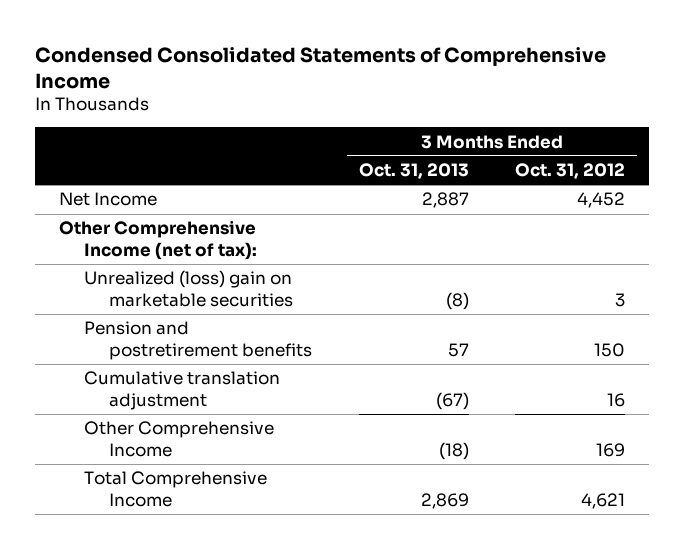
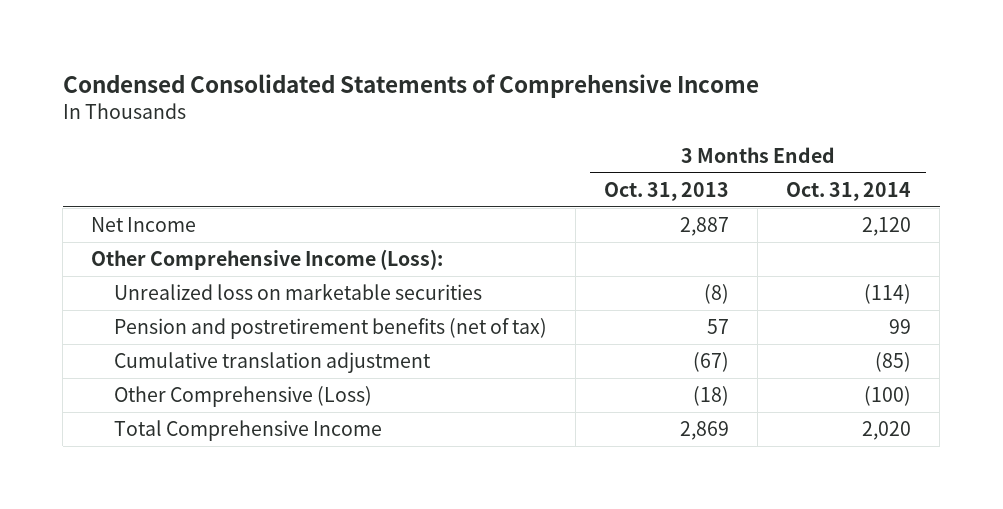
[515,163,626,180] Oct. 31, 2012 -> none
none -> [786,182,912,202] Oct. 31, 2014
[58,220,258,260] Other Comprehensive Income (net of tax): -> [91,249,444,271] Other Comprehensive Income (Loss):
[84,270,294,307] Unrealized (loss) gain on marketable securities -> [114,284,483,301] Unrealized loss on marketable securities
[84,321,313,360] Pension and postretirement benefits -> [114,318,548,340] Pension and postretirement benefits (net of tax)
[84,421,275,457] Other Comprehensive Income -> [114,386,373,408] Other Comprehensive (Loss)

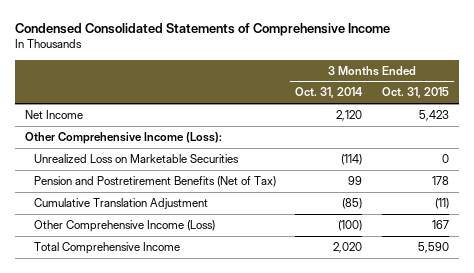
[604,182,730,202] Oct. 31, 2013 -> none
none -> [381,87,449,99] Oct. 31, 2015
[114,284,483,301] Unrealized loss on marketable securities -> [33,153,239,163] Unrealized Loss on Marketable Securities
[114,318,548,340] Pension and postretirement benefits (net of tax) -> [33,175,276,187] Pension and Postretirement Benefits (Net of Tax)
[114,352,432,374] Cumulative translation adjustment -> [33,197,208,209] Cumulative Translation Adjustment
[114,386,373,408] Other Comprehensive (Loss) -> [33,219,215,232] Other Comprehensive Income (Loss)

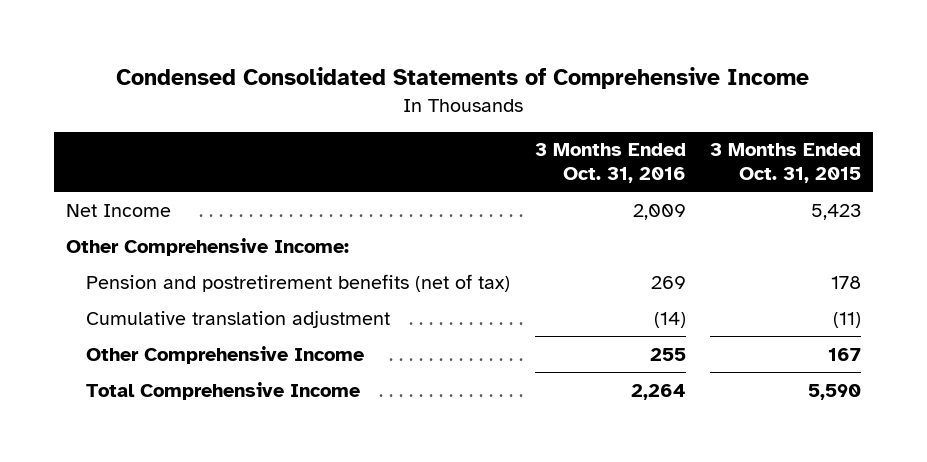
[295,87,364,99] Oct. 31, 2014 -> none
none -> [534,143,686,184] 3 Months Ended Oct. 31, 2016
[33,153,239,163] Unrealized Loss on Marketable Securities -> none
[24,131,222,144] Other Comprehensive Income (Loss): -> [65,237,349,256] Other Comprehensive Income:
[33,175,276,187] Pension and Postretirement Benefits (Net of Tax) -> [86,273,511,292] Pension and postretirement benefits (net of tax)
[33,197,208,209] Cumulative Translation Adjustment -> [86,309,391,328] Cumulative translation adjustment
[33,219,215,232] Other Comprehensive Income (Loss) -> [86,345,365,364] Other Comprehensive Income

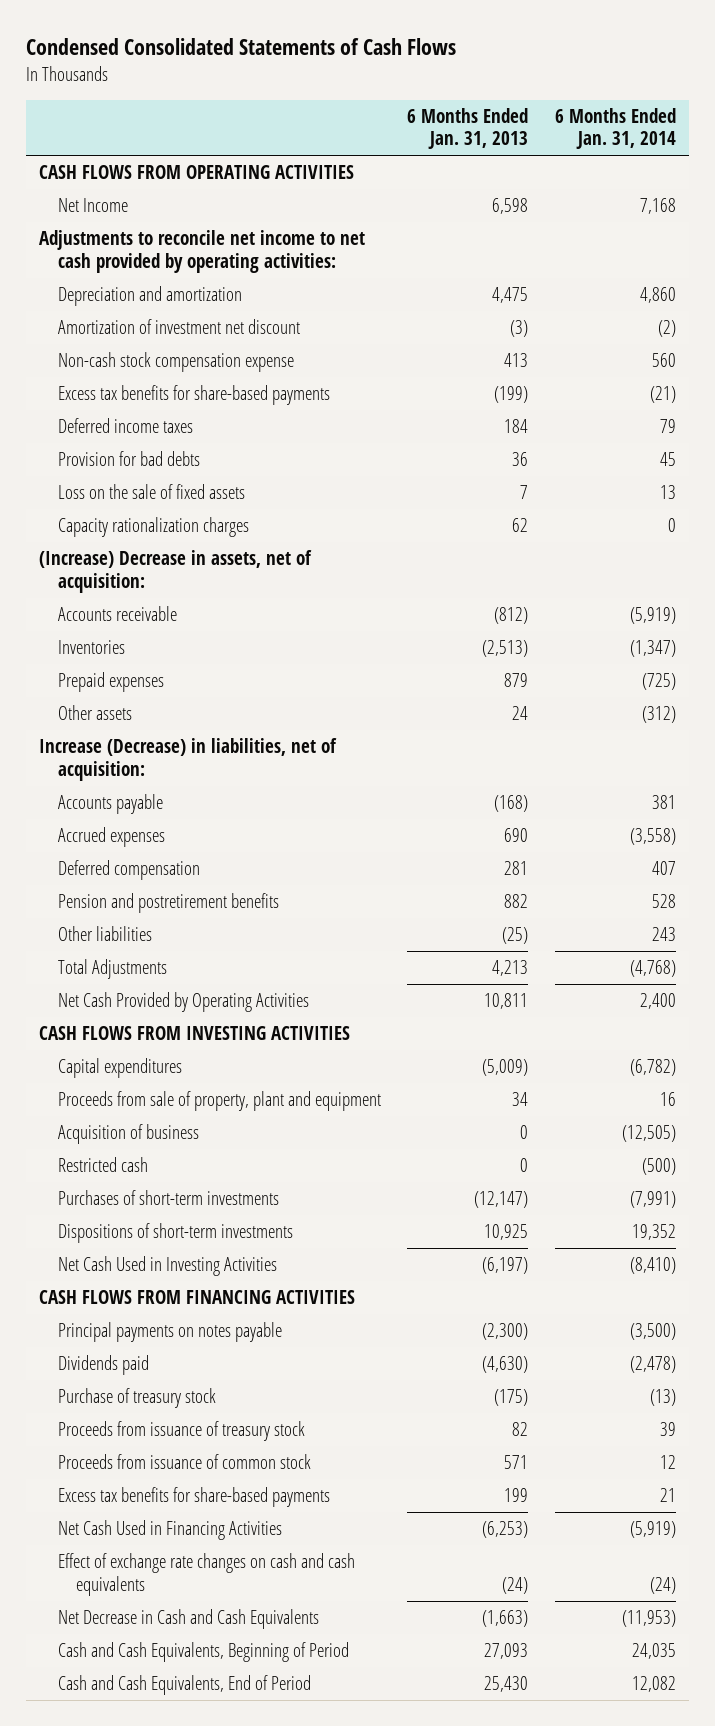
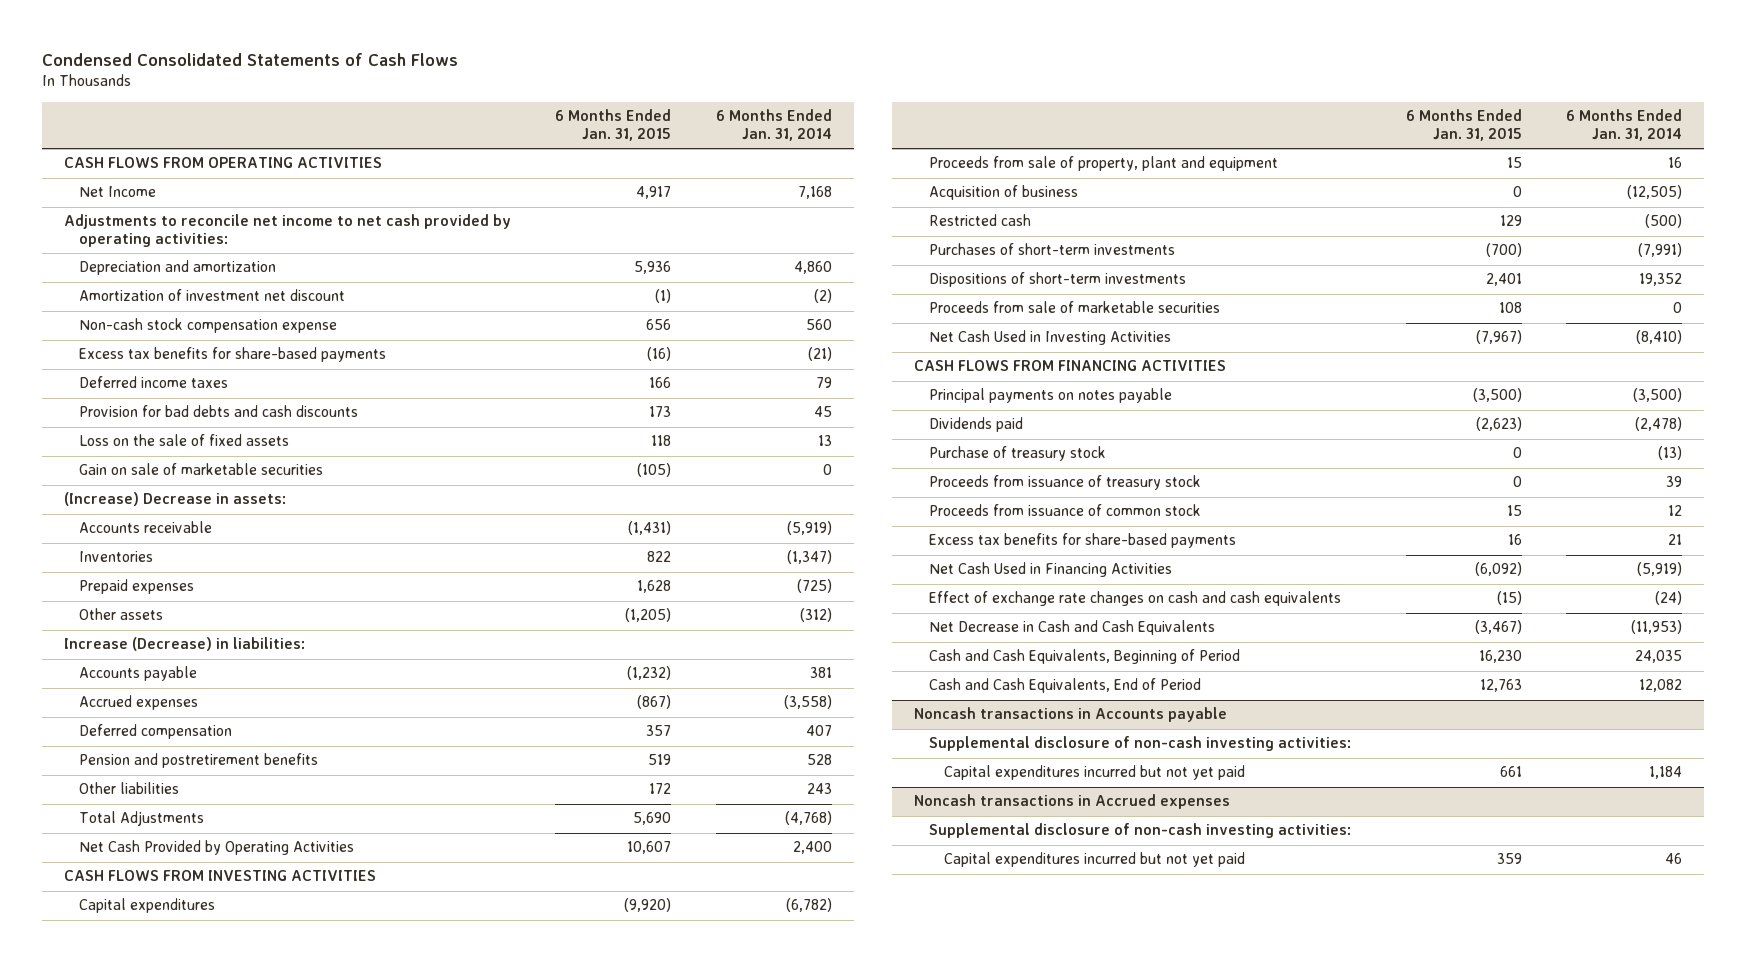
[407,107,529,150] 6 Months Ended Jan. 31, 2013 -> none
none -> [555,108,672,141] 6 Months Ended Jan. 31, 2015
[57,451,200,467] Provision for bad debts -> [78,405,358,418] Provision for bad debts and cash discounts
[57,517,249,538] Capacity rationalization charges -> none
none -> [78,463,323,476] Gain on sale of marketable securities
[39,550,313,593] (Increase) Decrease in assets, net of acquisition: -> [64,492,287,507] (Increase) Decrease in assets:
[39,738,338,781] Increase (Decrease) in liabilities, net of acquisition: -> [64,637,306,652] Increase (Decrease) in liabilities:
none -> [929,301,1221,314] Proceeds from sale of marketable securities
none -> [914,707,1228,723] Noncash transactions in Accounts payable
none -> [929,736,1352,752] Supplemental disclosure of non-cash investing activities:
none -> [943,765,1245,781] Capital expenditures incurred but not yet paid
none -> [914,794,1231,810] Noncash transactions in Accrued expenses
none -> [929,823,1352,839] Supplemental disclosure of non-cash investing activities:
none -> [943,852,1245,868] Capital expenditures incurred but not yet paid

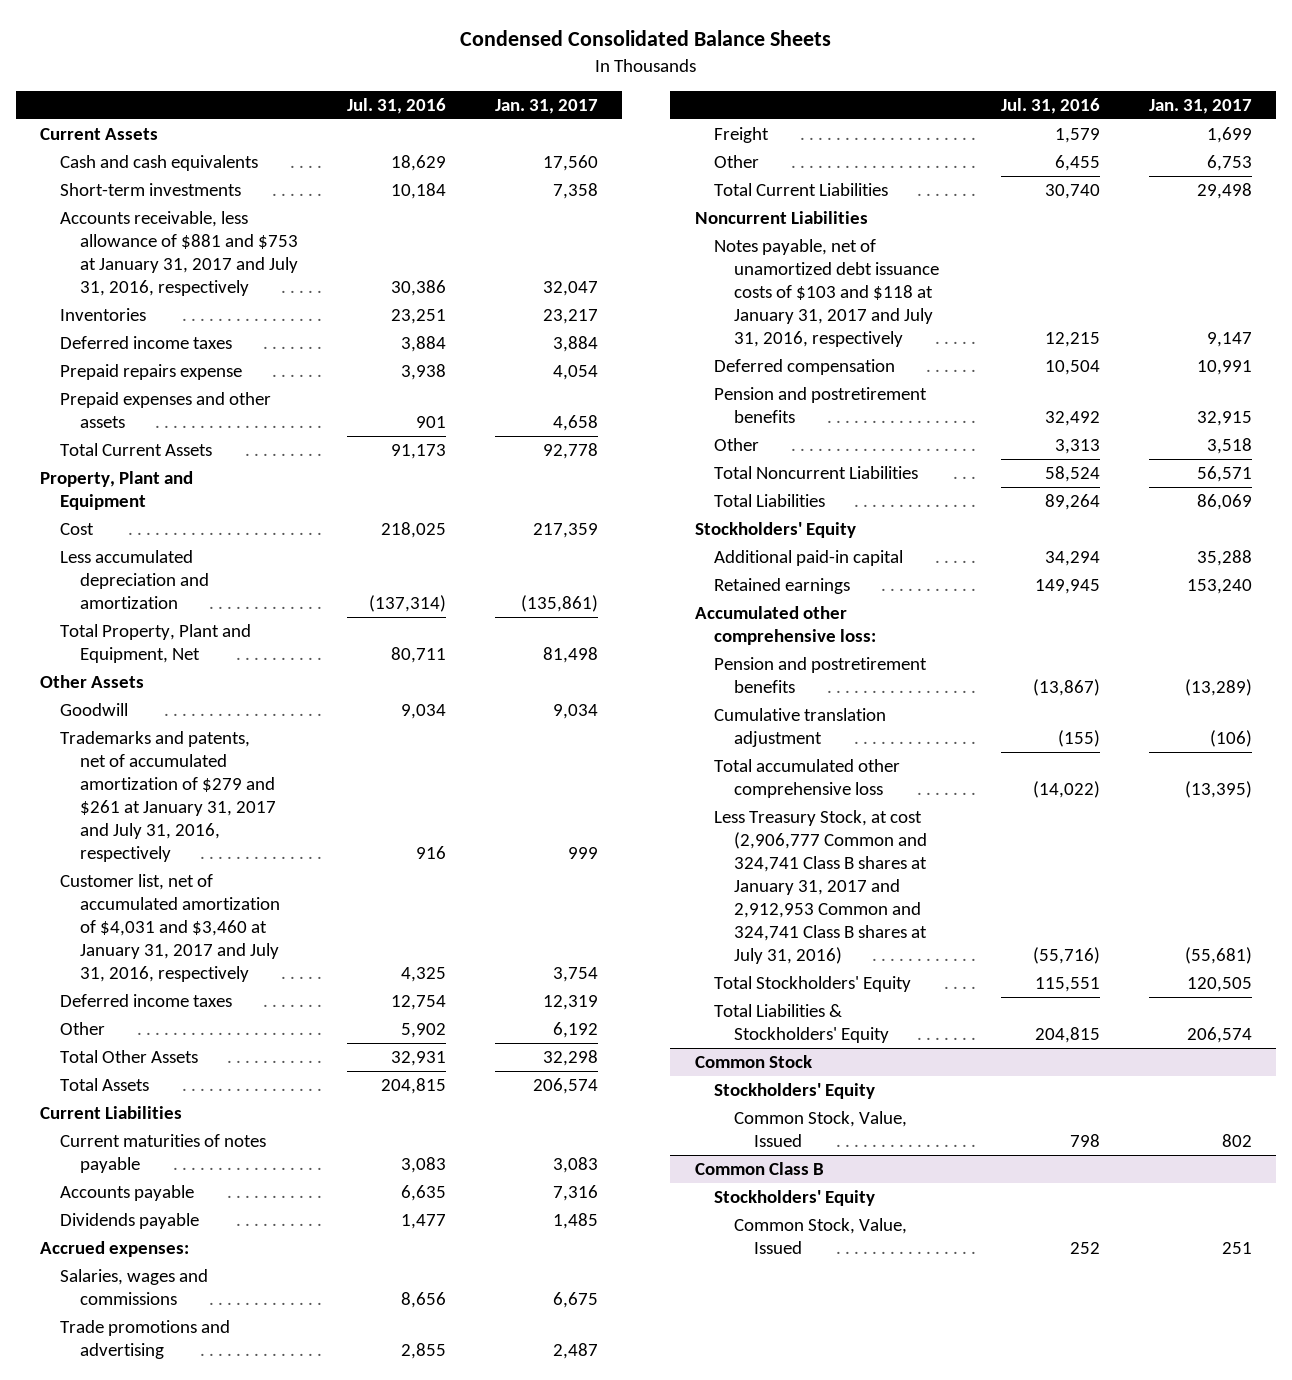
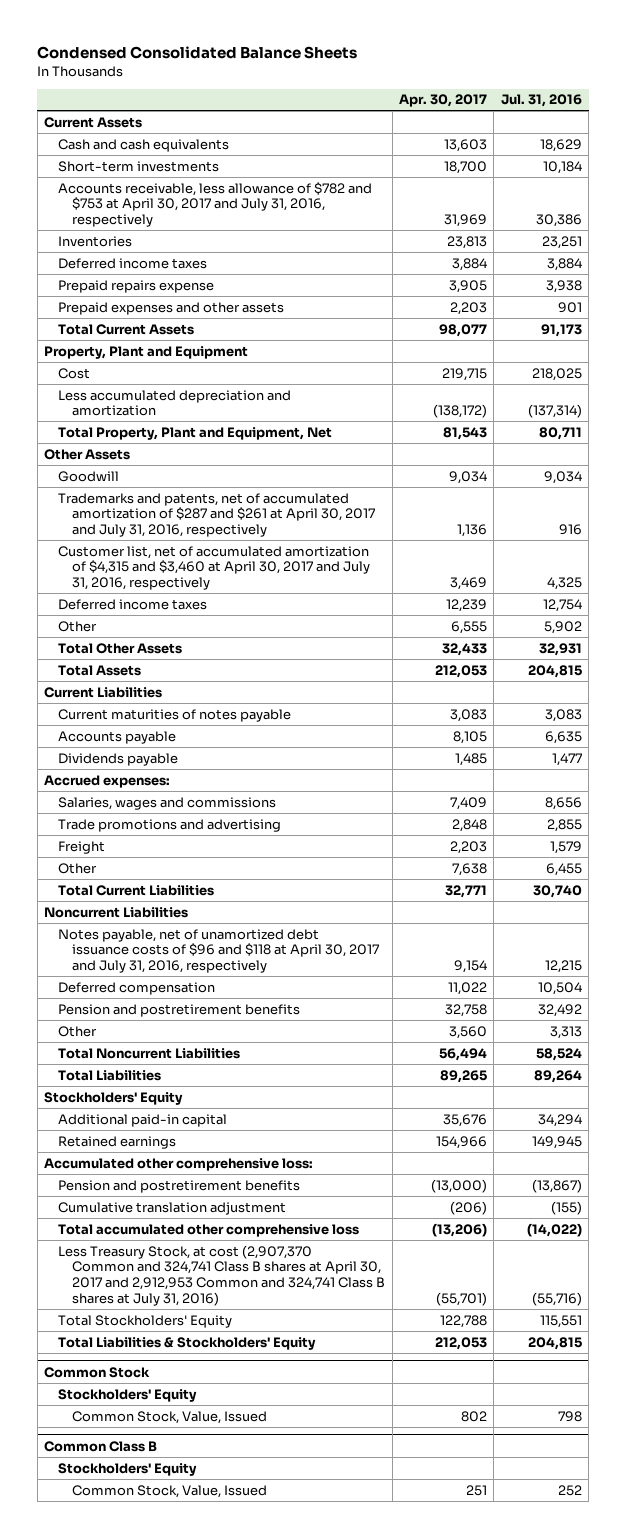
[494,99,598,115] Jan. 31, 2017 -> none
none -> [398,94,487,108] Apr. 30, 2017
[60,211,298,297] Accounts receivable, less allowance of $881 and $753 at January 31, 2017 and July 31, 2016, respectively -> [58,181,373,228] Accounts receivable, less allowance of $782 and $753 at April 30, 2017 and July 31, 2016, respectively
[60,731,276,863] Trademarks and patents, net of accumulated amortization of $279 and $261 at January 31, 2017 and July 31, 2016, respectively -> [58,492,376,538] Trademarks and patents, net of accumulated amortization of $287 and $261 at April 30, 2017 and July 31, 2016, respectively
[60,874,280,983] Customer list, net of accumulated amortization of $4,031 and $3,460 at January 31, 2017 and July 31, 2016, respectively -> [58,545,371,591] Customer list, net of accumulated amortization of $4,315 and $3,460 at April 30, 2017 and July 31, 2016, respectively
[714,239,939,348] Notes payable, net of unamortized debt issuance costs of $103 and $118 at January 31, 2017 and July 31, 2016, respectively -> [58,928,380,974] Notes payable, net of unamortized debt issuance costs of $96 and $118 at April 30, 2017 and July 31, 2016, respectively
[714,810,927,965] Less Treasury Stock, at cost (2,906,777 Common and 324,741 Class B shares at January 31, 2017 and 2,912,953 Common and 324,741 Class B shares at July 31, 2016) -> [58,1244,386,1306] Less Treasury Stock, at cost (2,907,370 Common and 324,741 Class B shares at April 30, 2017 and 2,912,953 Common and 324,741 Class B shares at July 31, 2016)

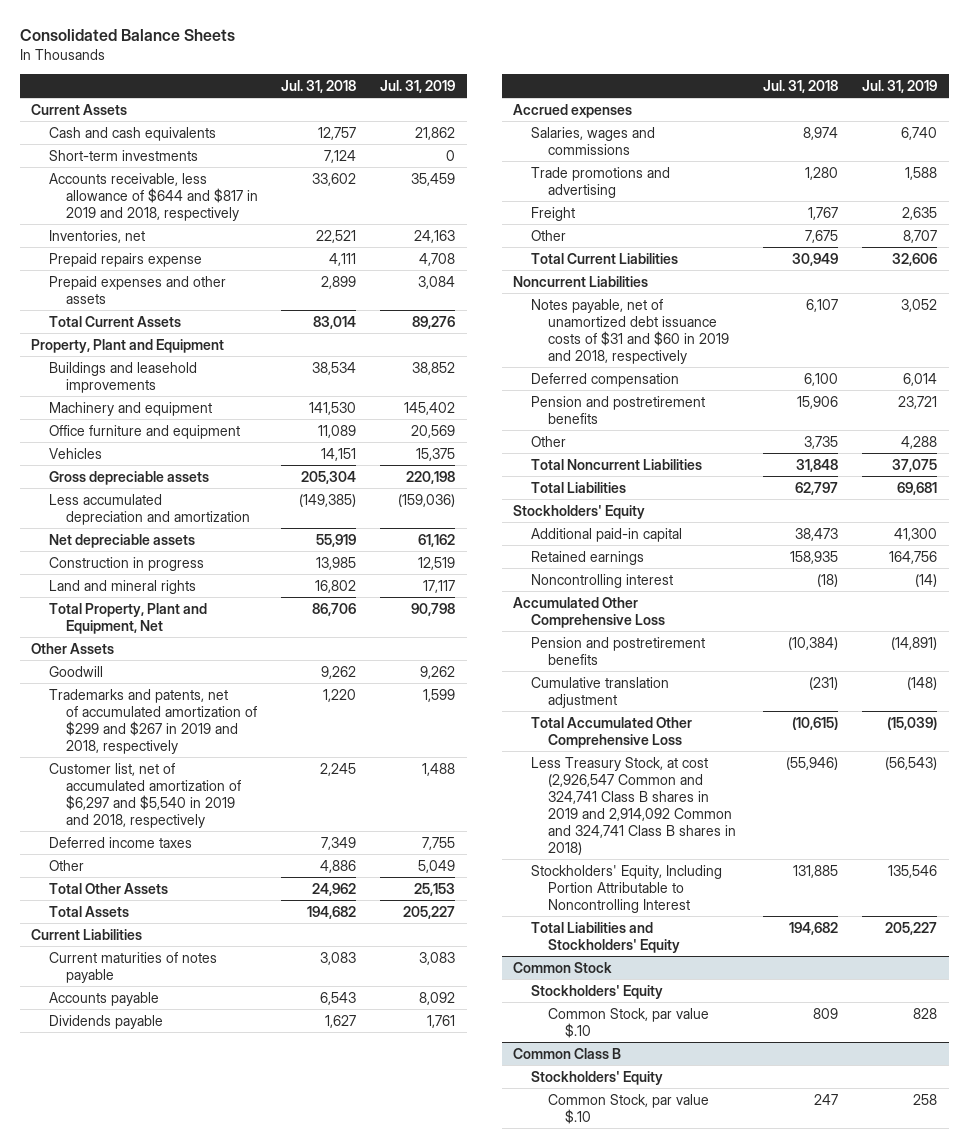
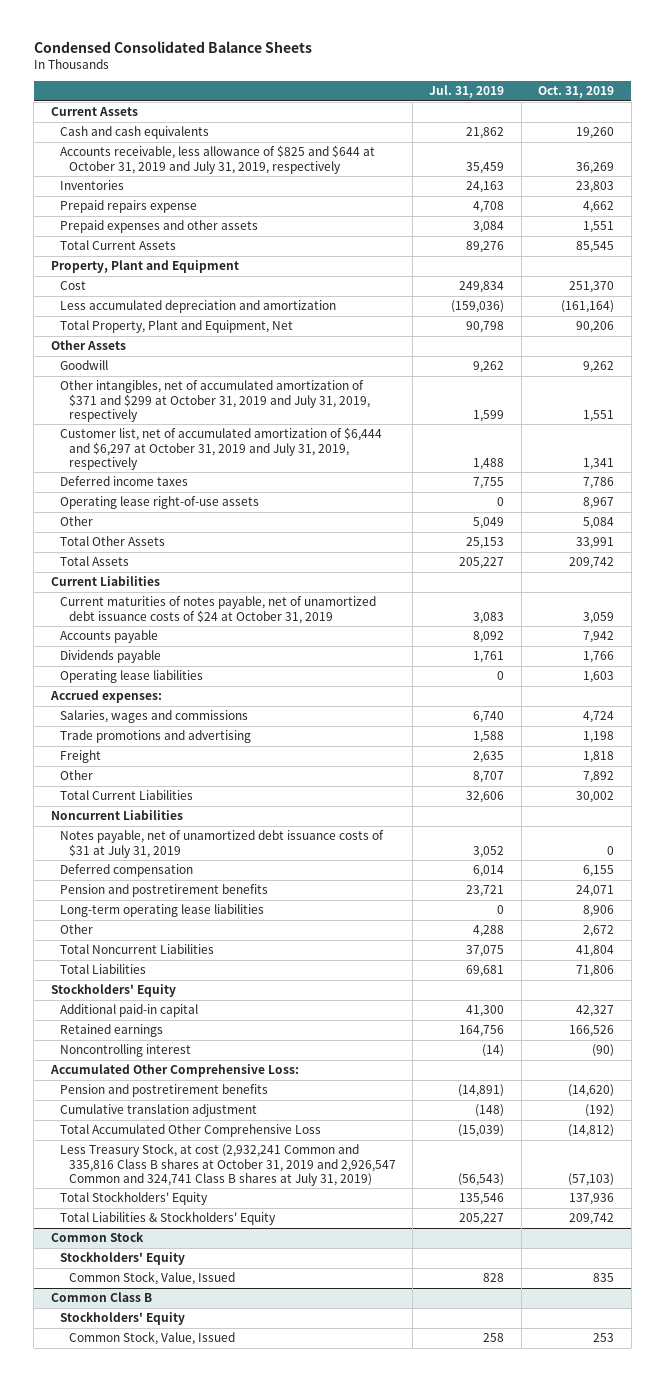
[19,29,235,42] Consolidated Balance Sheets -> [33,40,312,53] Condensed Consolidated Balance Sheets
[281,79,357,93] Jul. 31, 2018 -> none
none -> [538,86,615,99] Oct. 31, 2019
[48,149,198,161] Short-term investments -> none
[48,172,258,221] Accounts receivable, less allowance of $644 and $817 in 2019 and 2018, respectively -> [59,145,375,174] Accounts receivable, less allowance of $825 and $644 at October 31, 2019 and July 31, 2019, respectively
[48,229,145,243] Inventories, net -> [59,180,124,191] Inventories
[48,361,197,393] Buildings and leasehold improvements -> none
[48,401,212,416] Machinery and equipment -> none
[48,424,240,439] Office furniture and equipment -> none
[48,447,102,459] Vehicles -> none
[48,470,209,485] Gross depreciable assets -> none
none -> [59,281,86,291] Cost
[48,533,195,548] Net depreciable assets -> none
[48,556,204,571] Construction in progress -> none
[48,579,196,594] Land and mineral rights -> none
[48,688,257,754] Trademarks and patents, net of accumulated amortization of $299 and $267 in 2019 and 2018, respectively -> [59,380,370,422] Other intangibles, net of accumulated amortization of $371 and $299 at October 31, 2019 and July 31, 2019, respectively
[48,762,241,828] Customer list, net of accumulated amortization of $6,297 and $5,540 in 2019 and 2018, respectively -> [59,427,382,470] Customer list, net of accumulated amortization of $6,444 and $6,297 at October 31, 2019 and July 31, 2019, respectively
none -> [59,496,259,510] Operating lease right-of-use assets
[48,951,217,983] Current maturities of notes payable -> [59,596,376,624] Current maturities of notes payable, net of unamortized debt issuance costs of $24 at October 31, 2019
none -> [59,670,203,684] Operating lease liabilities
[513,103,633,118] Accrued expenses -> [49,690,162,704] Accrued expenses:
[530,298,730,364] Notes payable, net of unamortized debt issuance costs of $31 and $60 in 2019 and 2018, respectively -> [59,830,384,858] Notes payable, net of unamortized debt issuance costs of $31 at July 31, 2019
none -> [59,904,264,918] Long-term operating lease liabilities
[513,596,665,628] Accumulated Other Comprehensive Loss -> [49,1064,299,1078] Accumulated Other Comprehensive Loss:
[530,756,737,855] Less Treasury Stock, at cost (2,926,547 Common and 324,741 Class B shares in 2019 and 2,914,092 Common and 324,741 Class B shares in 2018) -> [59,1143,396,1186] Less Treasury Stock, at cost (2,932,241 Common and 335,816 Class B shares at October 31, 2019 and 2,926,547 Common and 324,741 Class B shares at July 31, 2019)
[530,864,722,913] Stockholders' Equity, Including Portion Attributable to Noncontrolling Interest -> [59,1191,208,1206] Total Stockholders' Equity
[530,921,681,953] Total Liabilities and Stockholders' Equity -> [59,1211,276,1226] Total Liabilities & Stockholders' Equity
[548,1007,710,1038] Common Stock, par value $.10 -> [68,1271,235,1286] Common Stock, Value, Issued
[548,1093,710,1124] Common Stock, par value $.10 -> [68,1331,235,1346] Common Stock, Value, Issued

